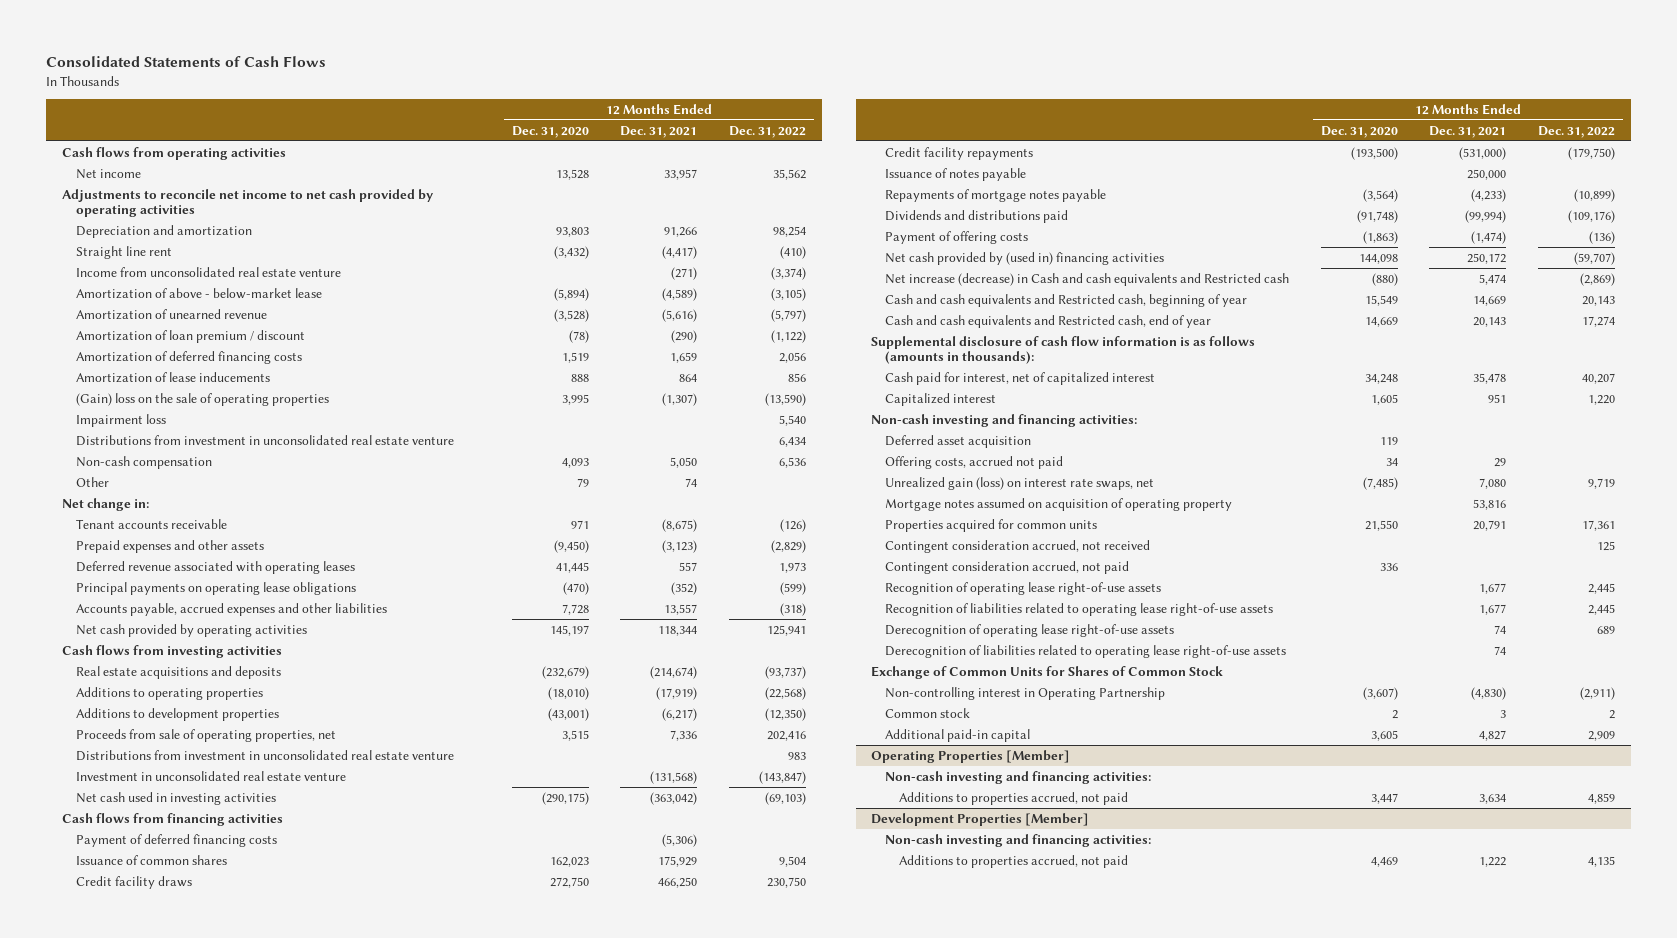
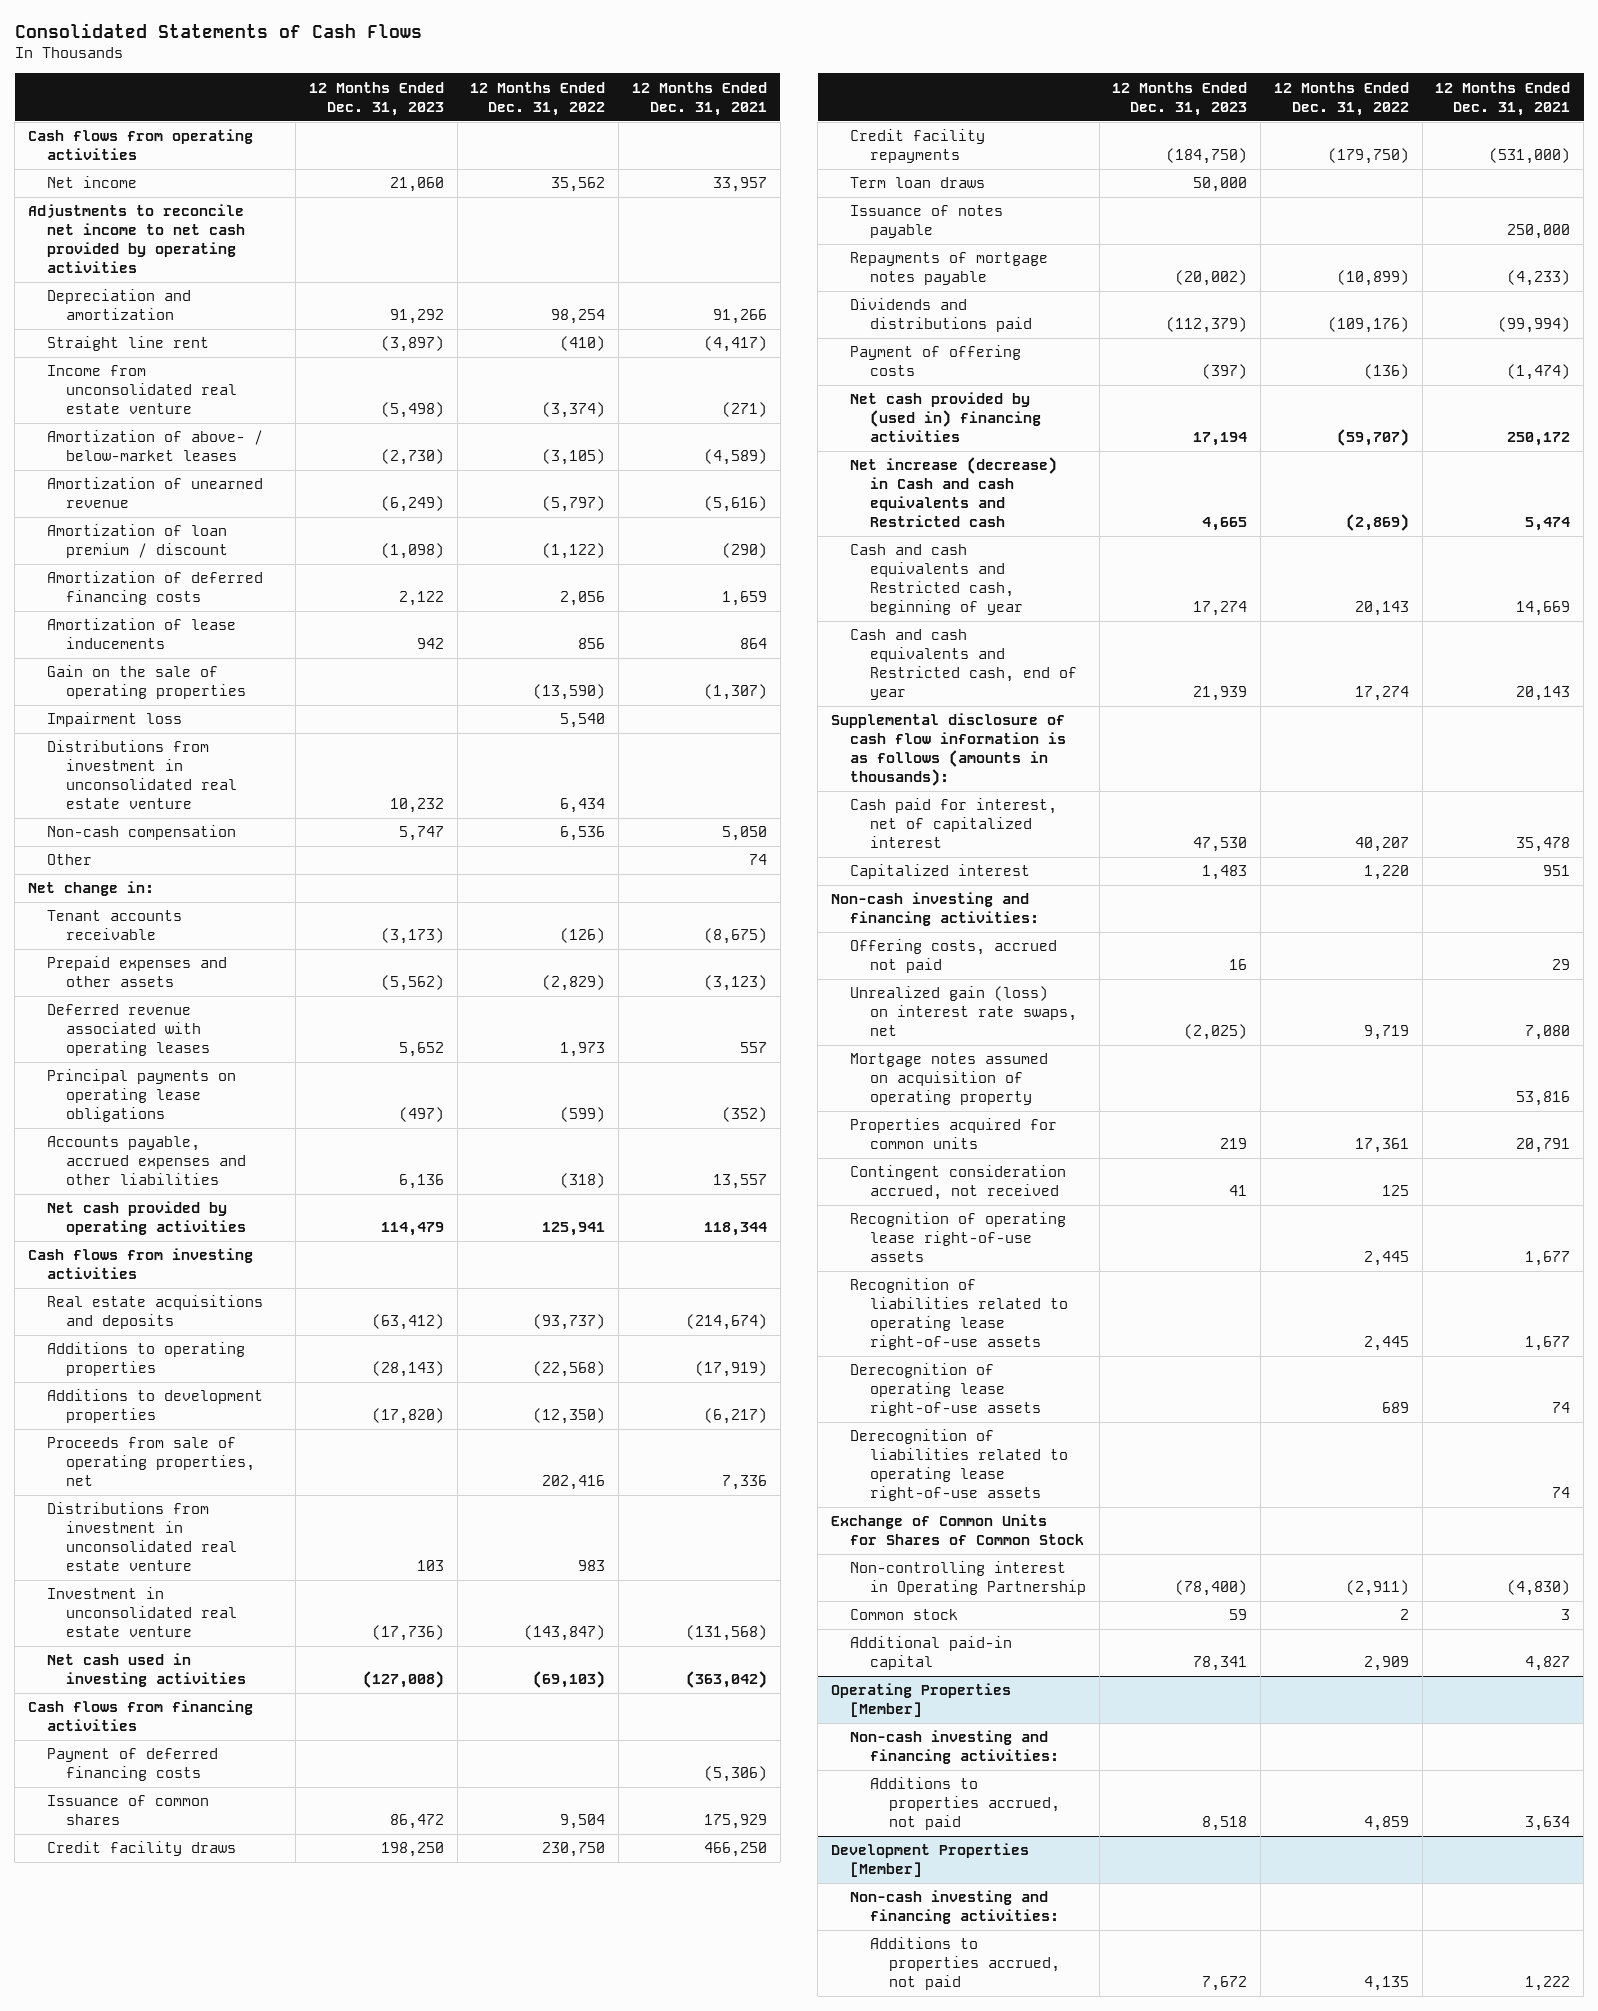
[511,125,589,138] Dec. 31, 2020 -> none
none -> [308,81,444,116] 12 Months Ended Dec. 31, 2023
[76,287,323,299] Amortization of above - below-market lease -> [47,430,264,462] Amortization of above- / below-market leases
[76,392,330,406] (Gain) loss on the sale of operating properties -> [47,665,247,700] Gain on the sale of operating properties
none -> [850,177,986,189] Term loan draws
[885,434,1032,448] Deferred asset acquisition -> none
[885,560,1130,574] Contingent consideration accrued, not paid -> none

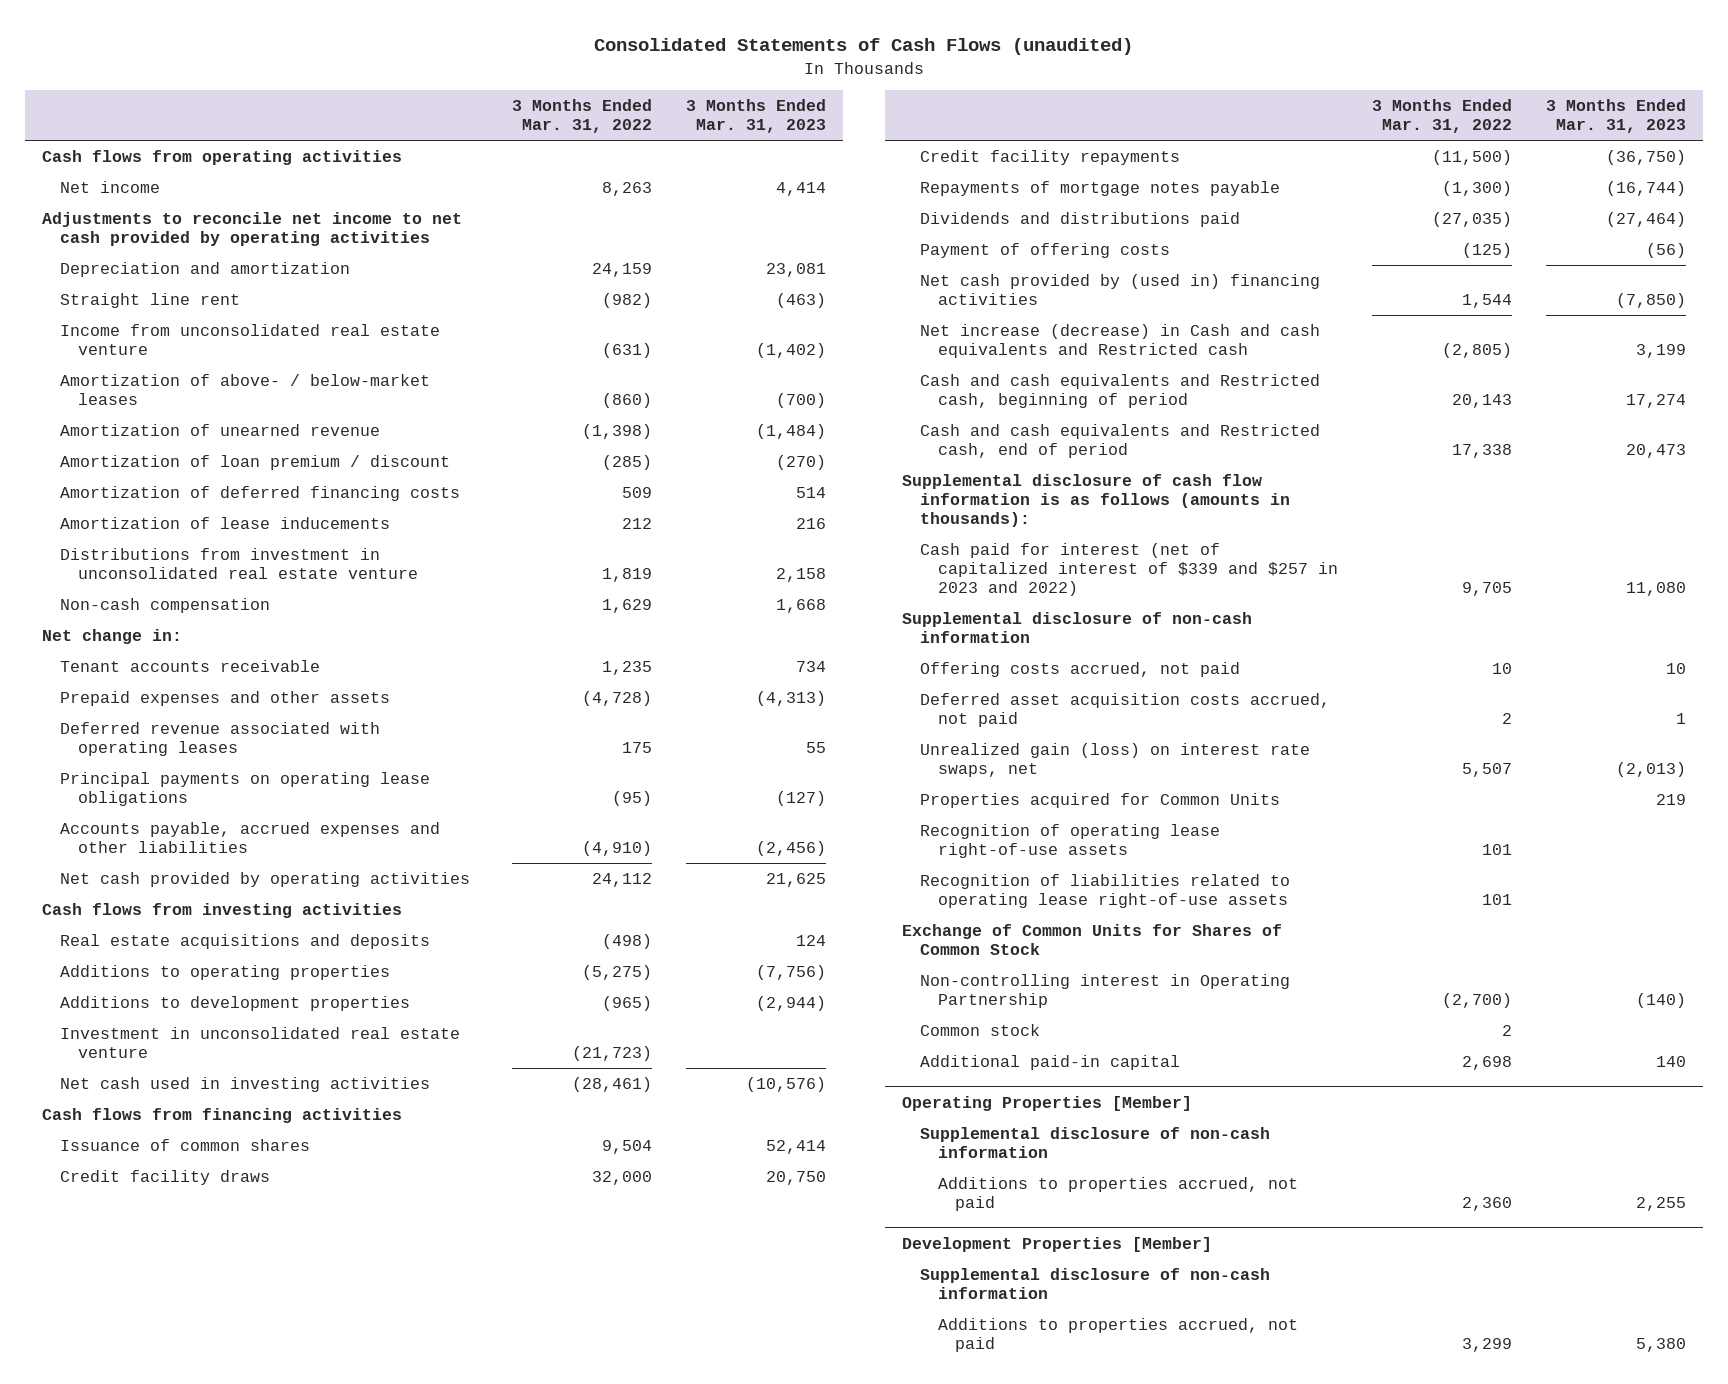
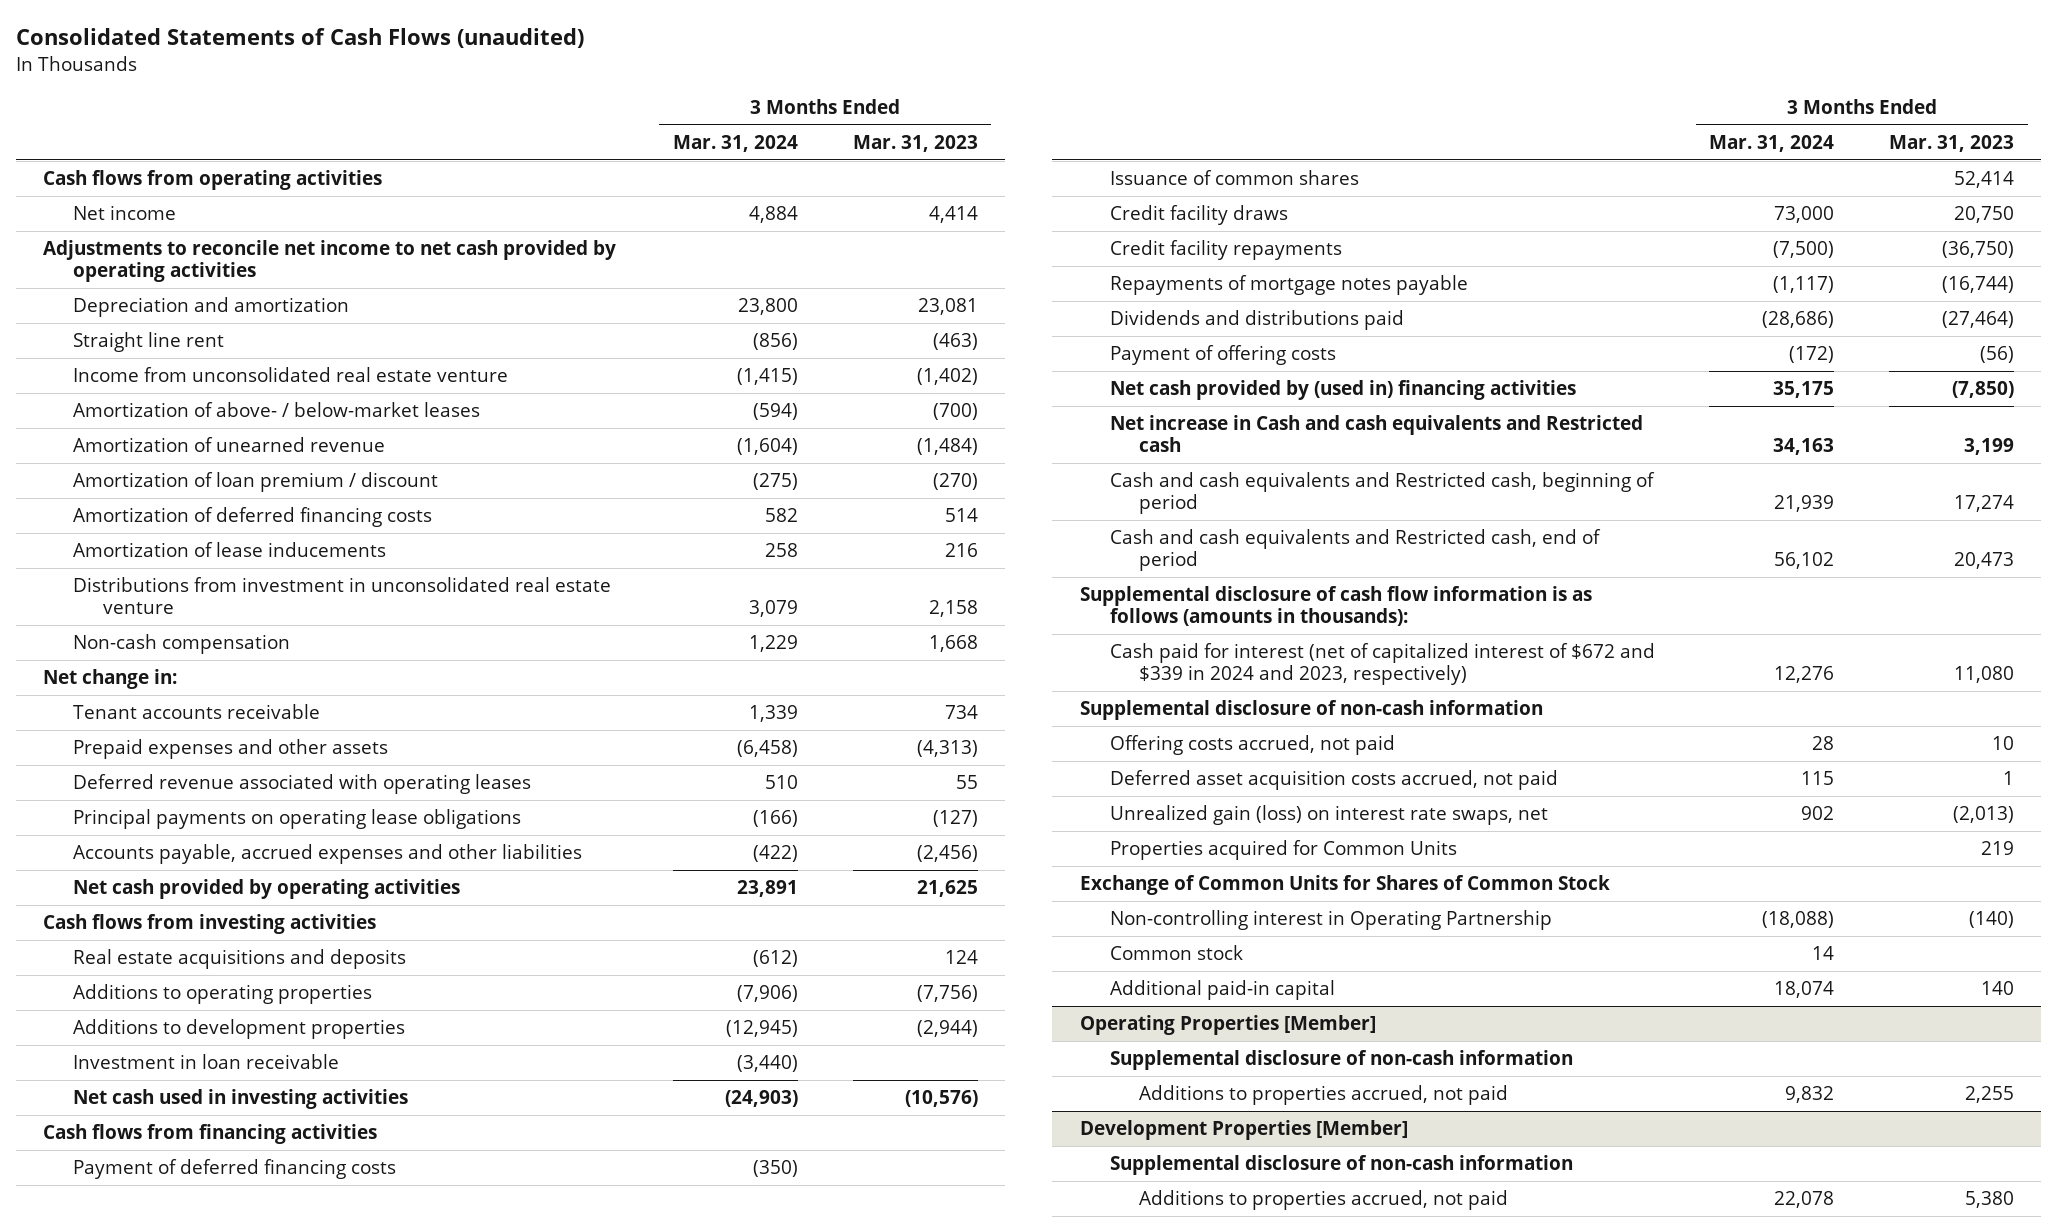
[512,99,653,134] 3 Months Ended Mar. 31, 2022 -> none
none -> [672,135,798,153] Mar. 31, 2024
[60,1026,461,1059] Investment in unconsolidated real estate venture -> none
none -> [73,1054,340,1070] Investment in loan receivable
none -> [73,1159,397,1180] Payment of deferred financing costs
[919,323,1320,359] Net increase (decrease) in Cash and cash equivalents and Restricted cash -> [1109,415,1643,453] Net increase in Cash and cash equivalents and Restricted cash
[919,542,1338,597] Cash paid for interest (net of capitalized interest of $339 and $257 in 2023 and 2022) -> [1109,643,1655,686] Cash paid for interest (net of capitalized interest of $672 and $339 in 2024 and 2023, respectively)
[919,823,1220,859] Recognition of operating lease right-of-use assets -> none
[919,873,1290,909] Recognition of liabilities related to operating lease right-of-use assets -> none

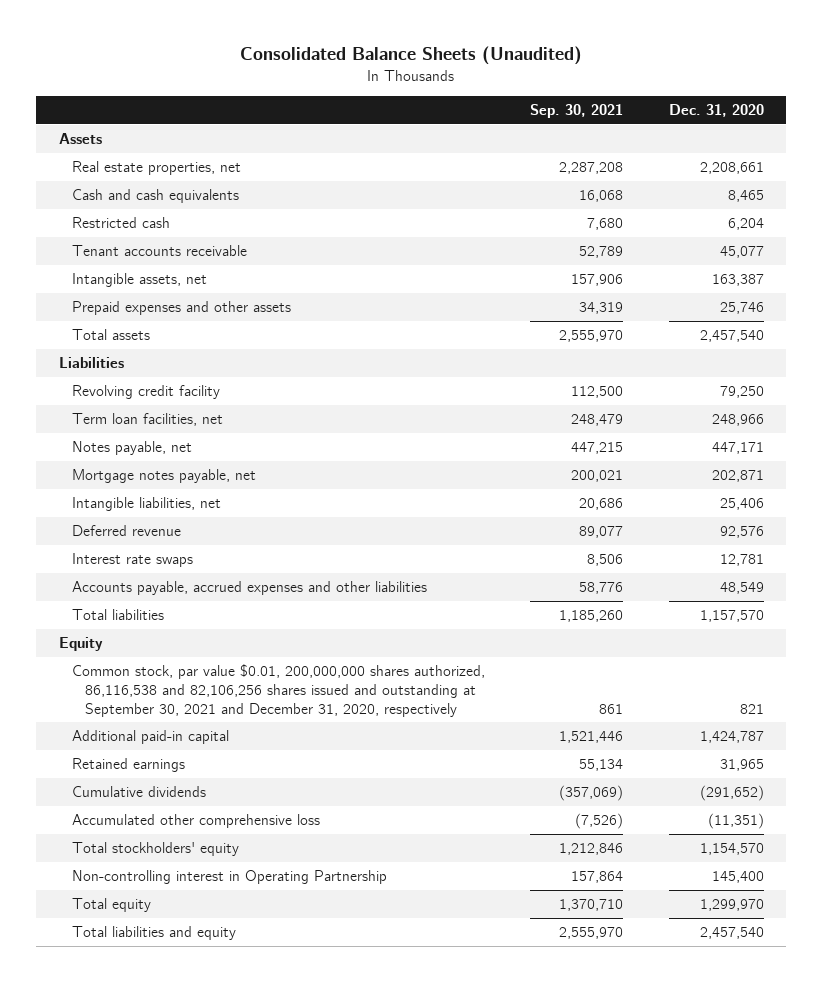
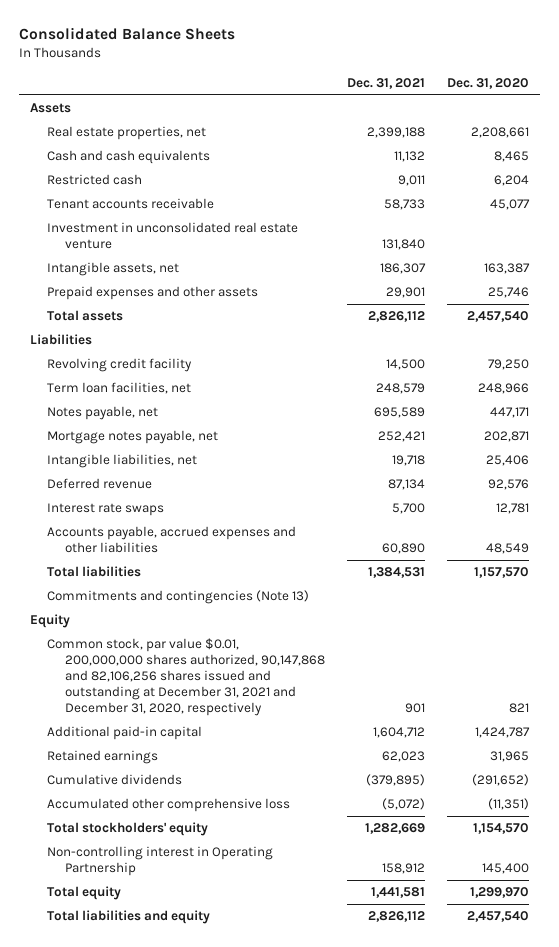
[240,46,583,66] Consolidated Balance Sheets (Unaudited) -> [18,27,235,41] Consolidated Balance Sheets
[530,103,624,118] Sep. 30, 2021 -> none
none -> [347,77,426,89] Dec. 31, 2021
none -> [47,222,299,250] Investment in unconsolidated real estate venture
none -> [47,590,310,605] Commitments and contingencies (Note 13)
[71,664,485,717] Common stock, par value $0.01, 200,000,000 shares authorized, 86,116,538 and 82,106,256 shares issued and outstanding at September 30, 2021 and December 31, 2020, respectively -> [47,638,325,717] Common stock, par value $0.01, 200,000,000 shares authorized, 90,147,868 and 82,106,256 shares issued and outstanding at December 31, 2021 and December 31, 2020, respectively

